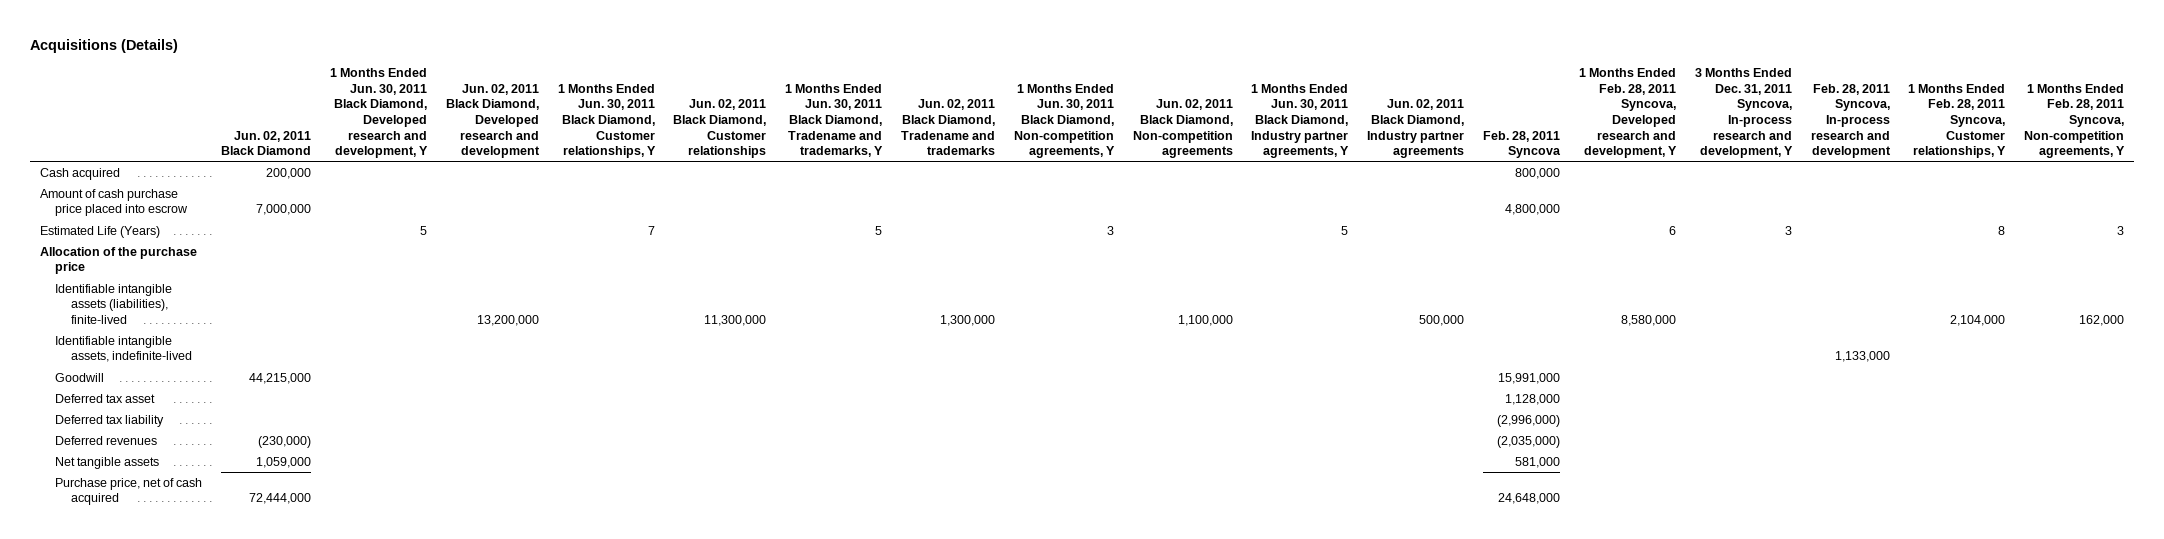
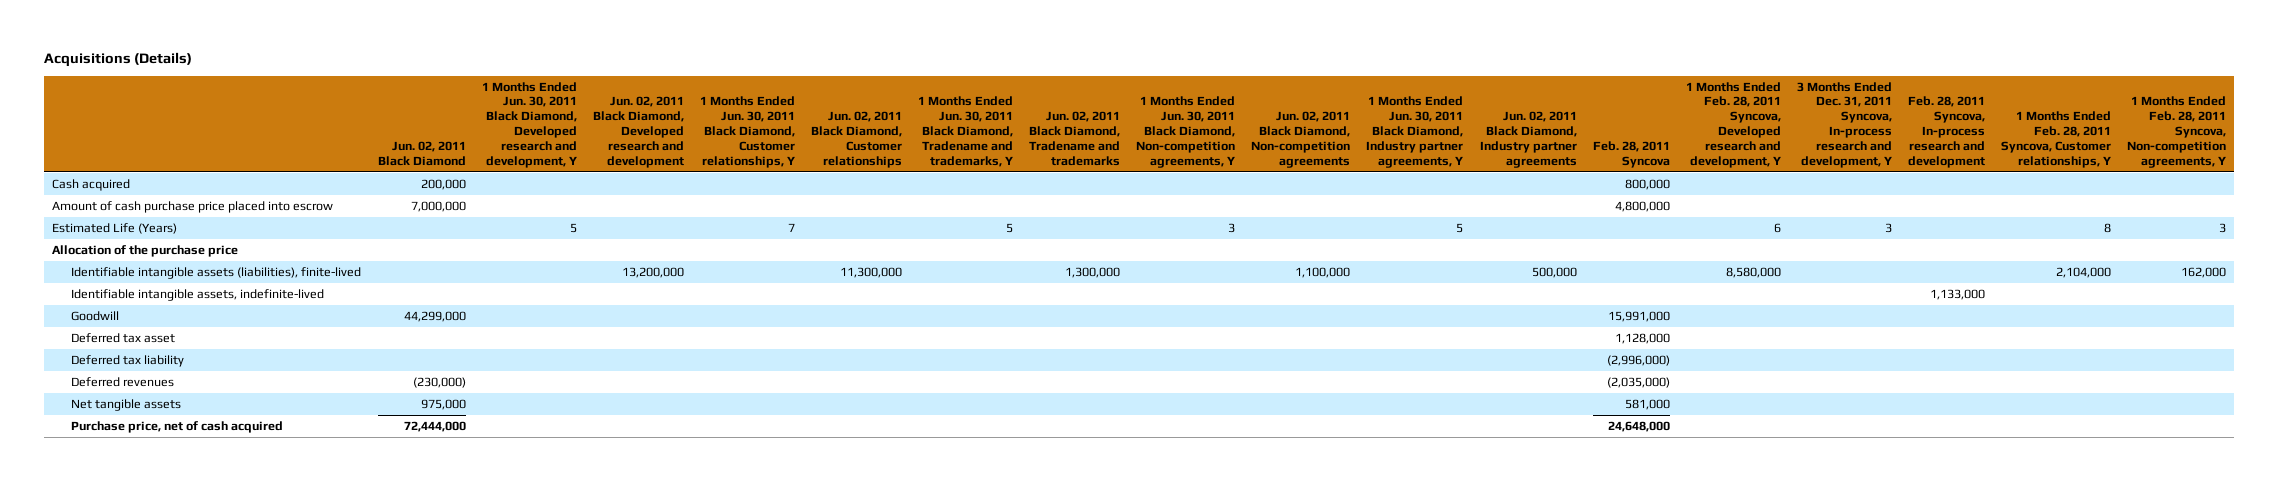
[249,372,312,384] 44,215,000 -> [403,310,466,322] 44,299,000
[256,456,312,468] 1,059,000 -> [420,398,466,410] 975,000

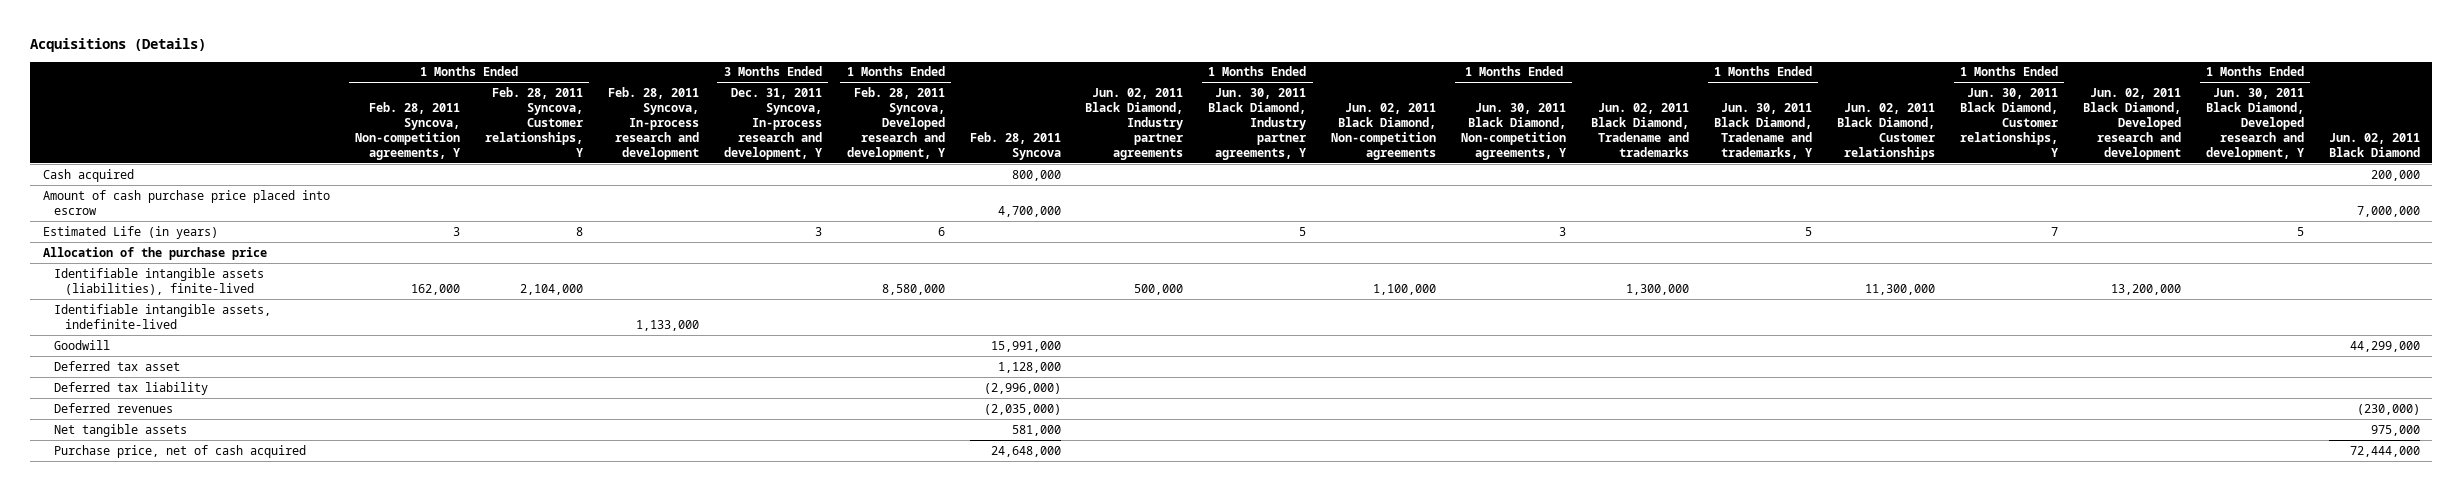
[1614,200,1670,212] 4,800,000 -> [997,205,1061,217] 4,700,000
[51,222,177,234] Estimated Life (Years) -> [42,225,218,239] Estimated Life (in years)

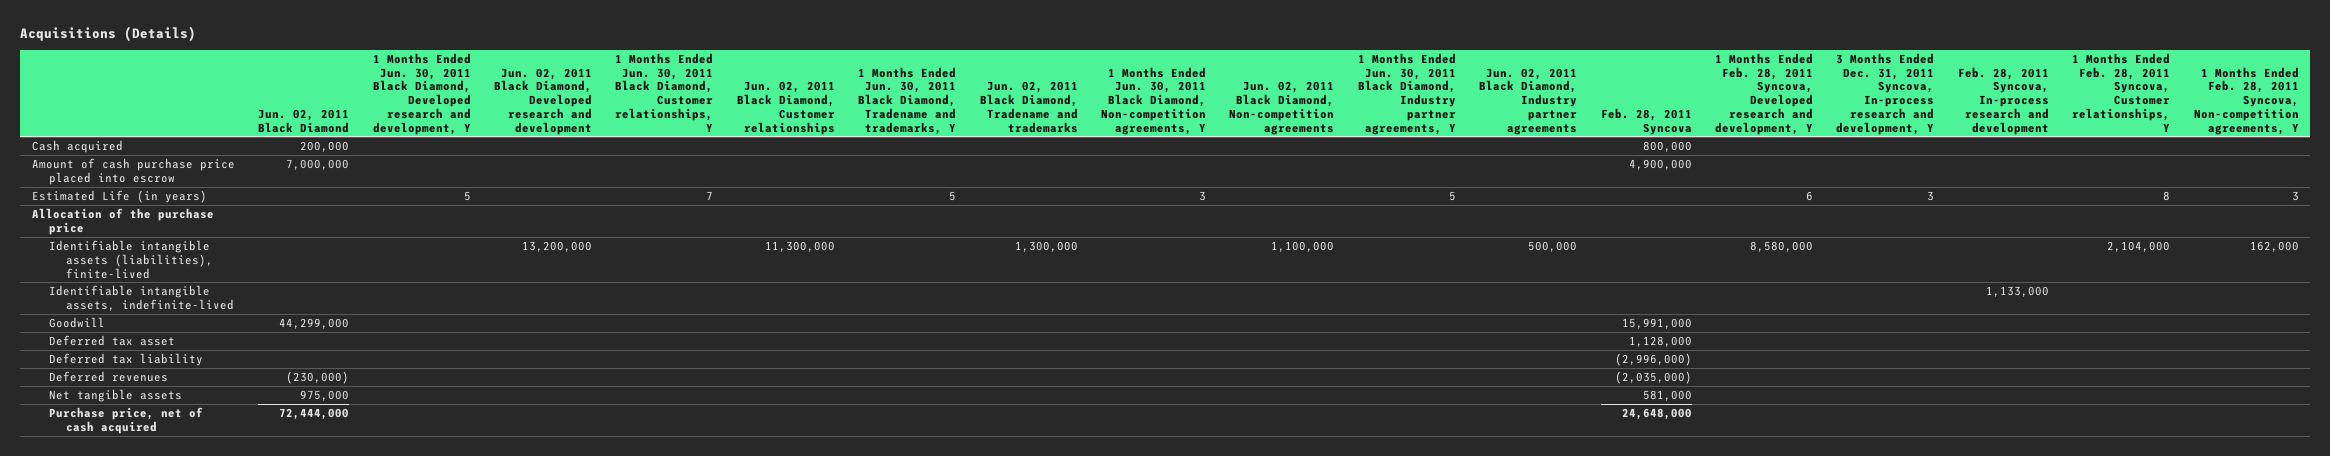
[997,205,1061,217] 4,700,000 -> [1628,159,1692,171] 4,900,000

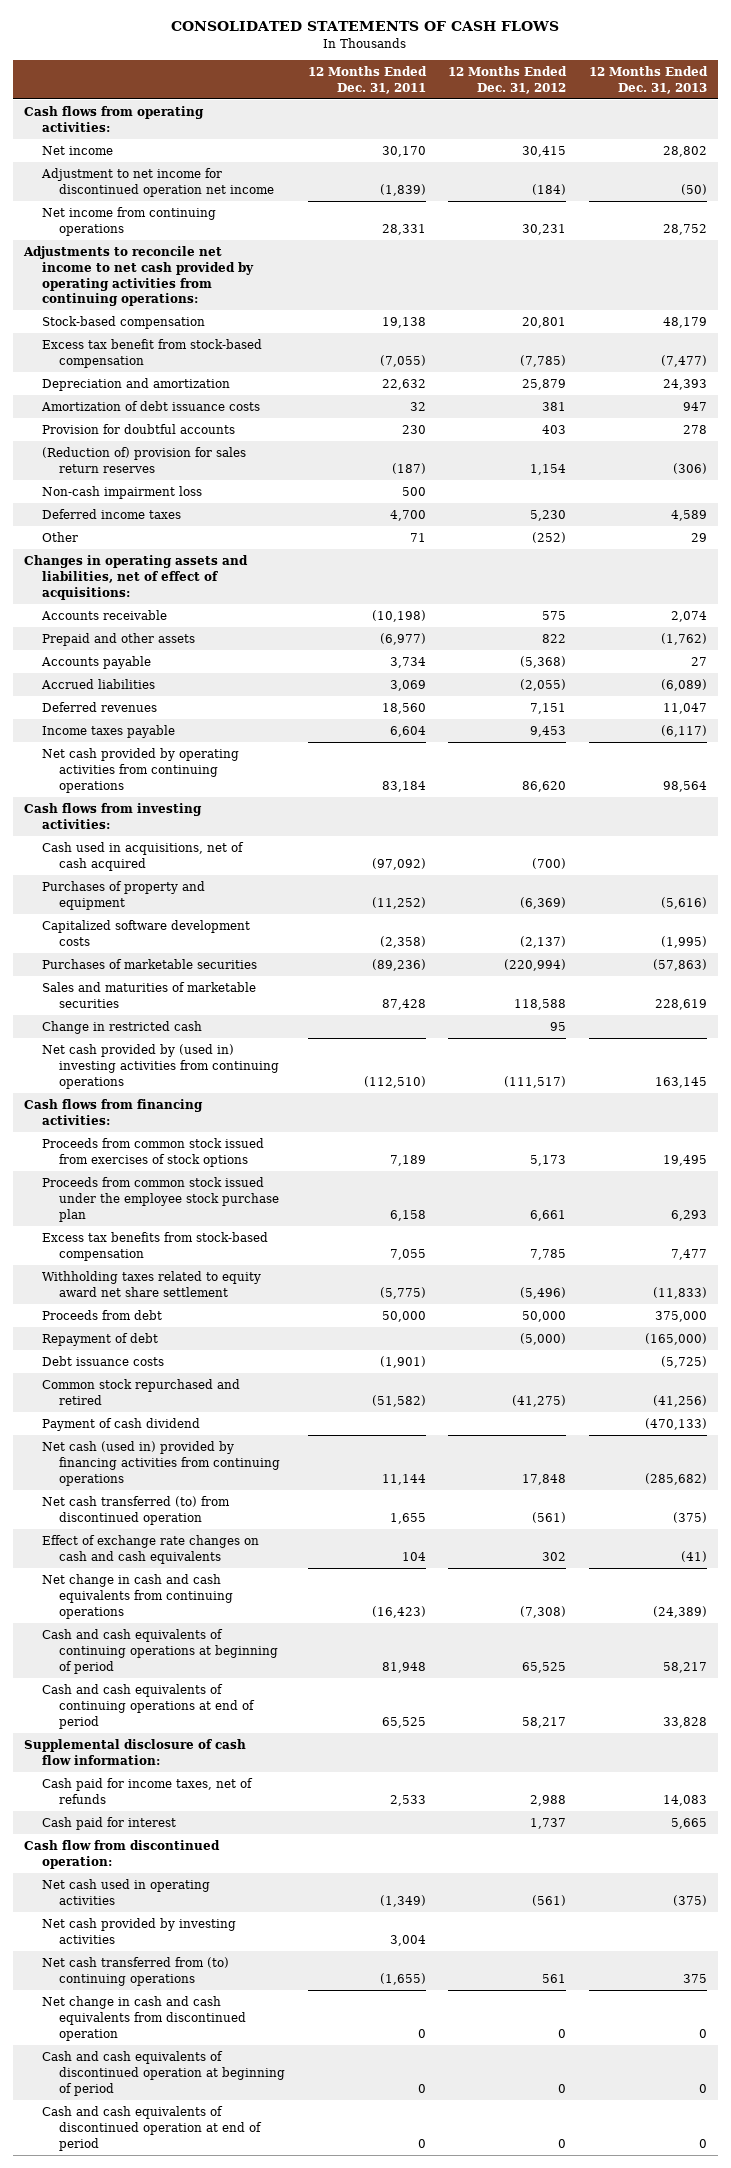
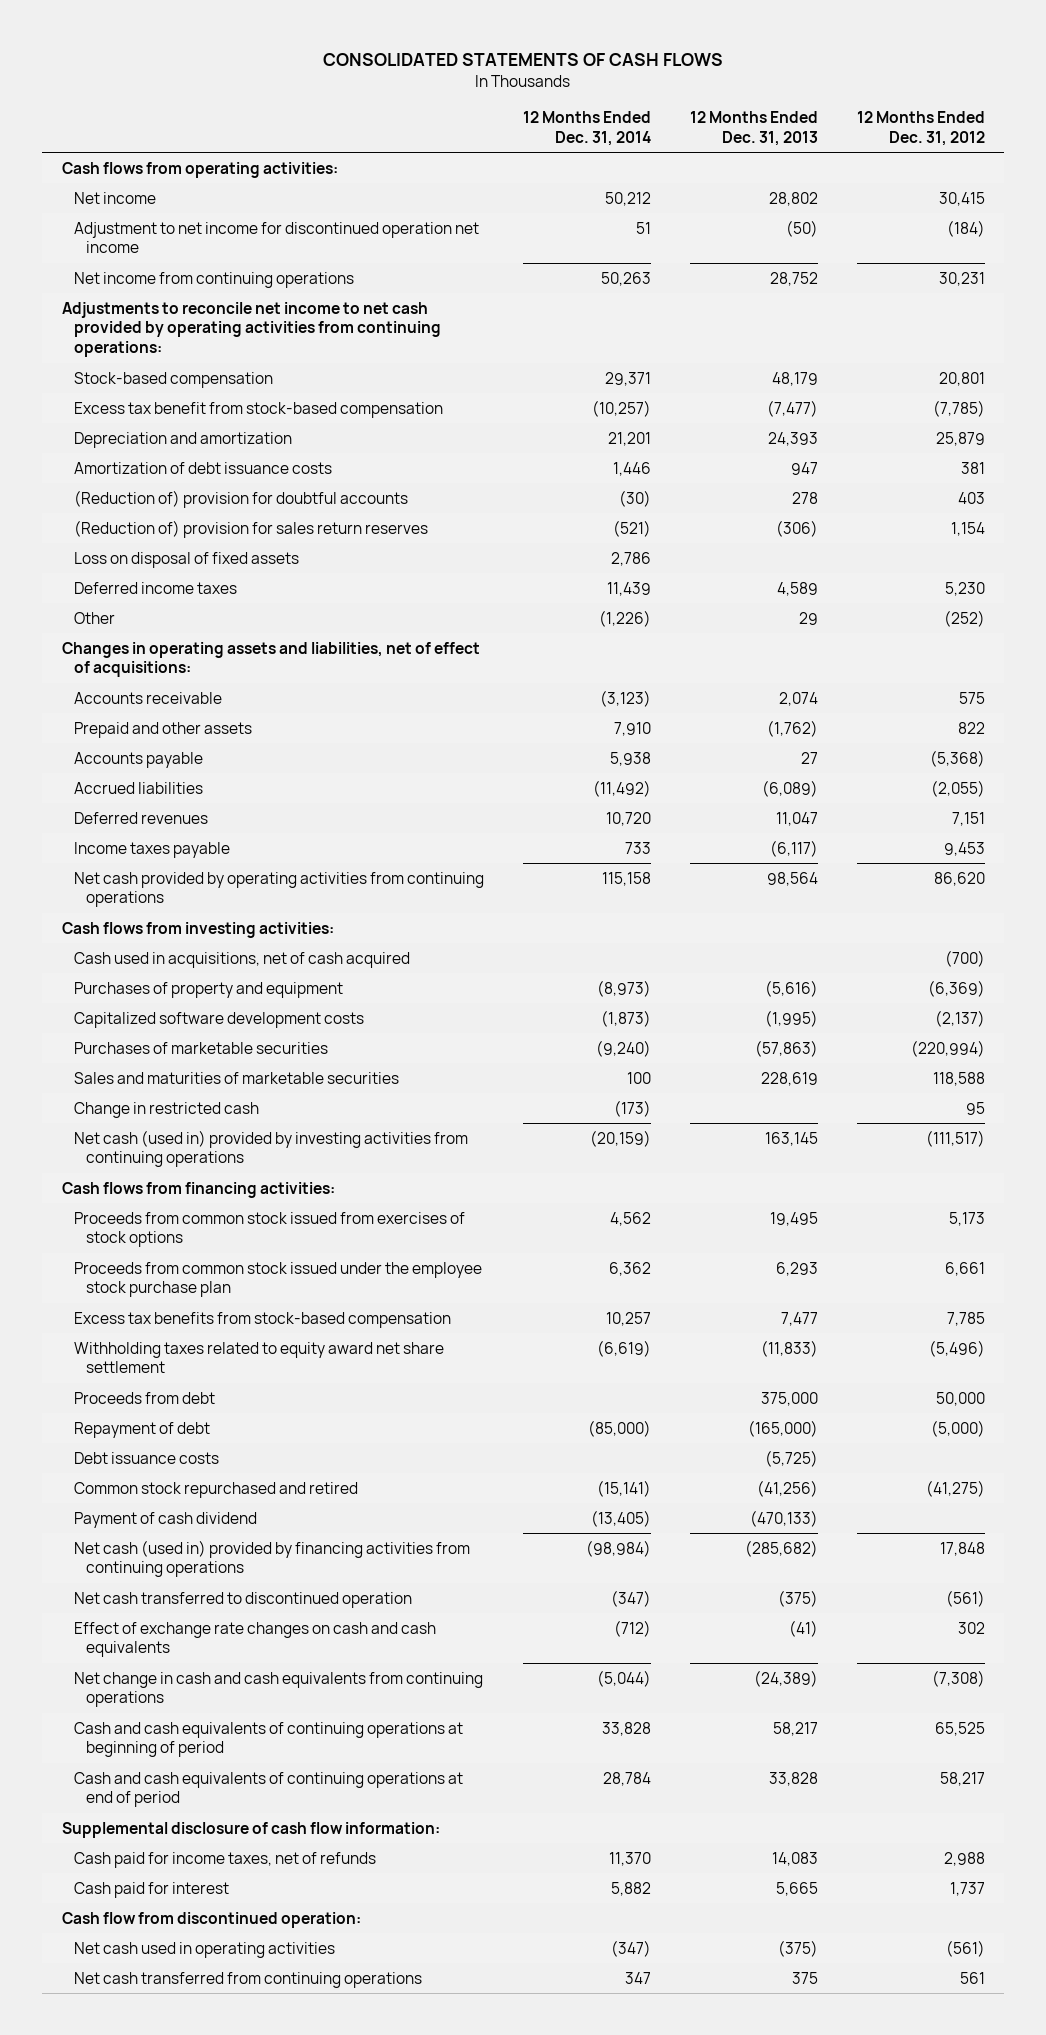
[307,65,427,94] 12 Months Ended Dec. 31, 2011 -> none
none -> [522,111,651,146] 12 Months Ended Dec. 31, 2014
[41,423,235,434] Provision for doubtful accounts -> [73,489,408,508] (Reduction of) provision for doubtful accounts
[41,485,202,499] Non-cash impairment loss -> none
none -> [73,551,299,568] Loss on disposal of fixed assets
[41,1043,280,1089] Net cash provided by (used in) investing activities from continuing operations -> [73,1129,468,1168] Net cash (used in) provided by investing activities from continuing operations
[41,1495,230,1525] Net cash transferred (to) from discontinued operation -> [73,1591,412,1608] Net cash transferred to discontinued operation
[41,1917,236,1944] Net cash provided by investing activities -> none
[41,1995,247,2041] Net change in cash and cash equivalents from discontinued operation -> none
[41,2050,286,2096] Cash and cash equivalents of discontinued operation at beginning of period -> none
[41,2105,263,2151] Cash and cash equivalents of discontinued operation at end of period -> none
[41,1956,229,1986] Net cash transferred from (to) continuing operations -> [73,1971,422,1988] Net cash transferred from continuing operations

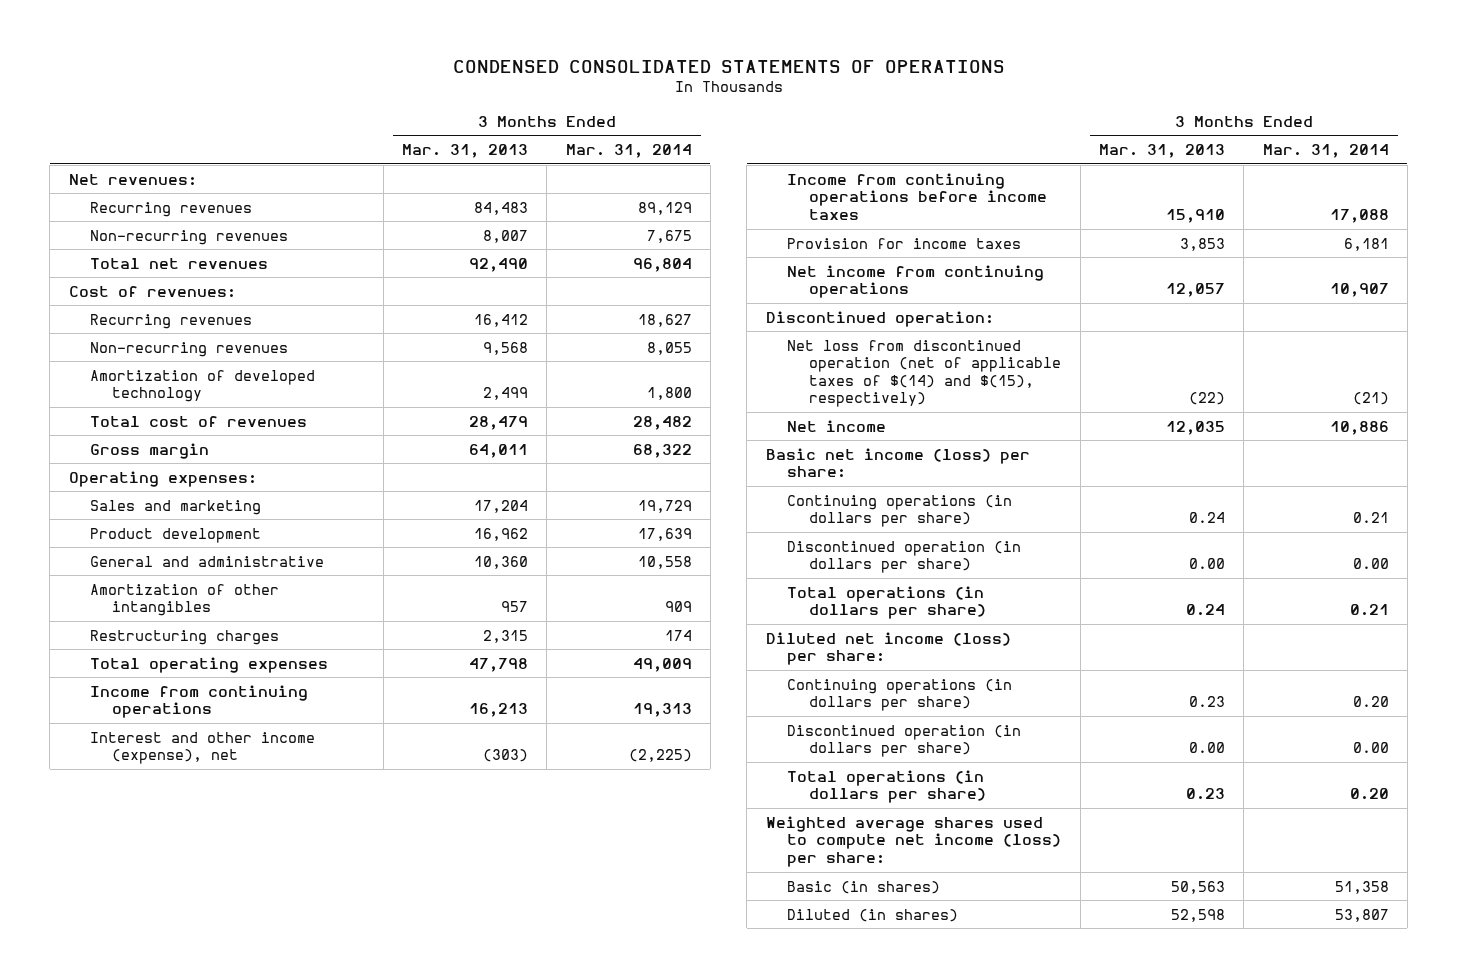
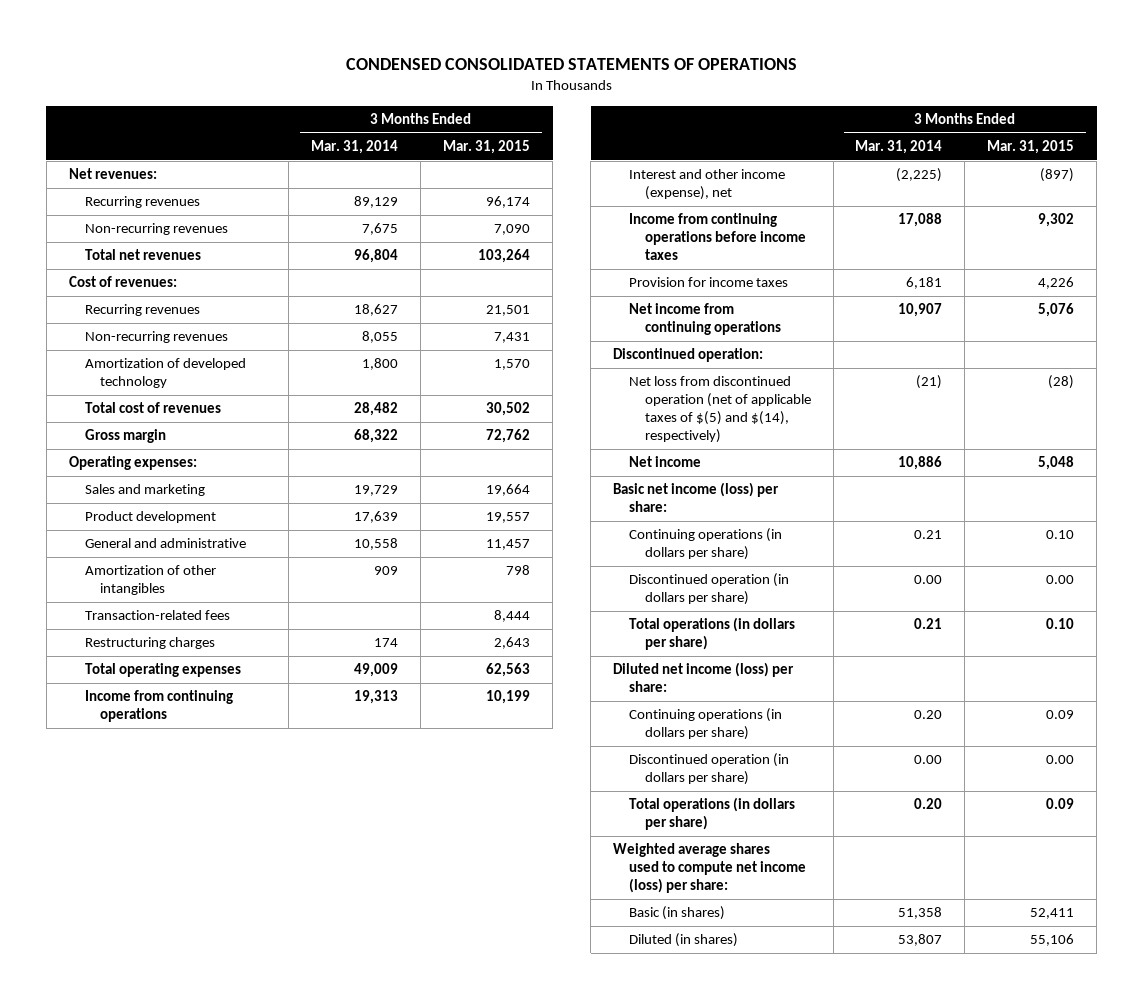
[401,144,528,159] Mar. 31, 2013 -> none
none -> [443,140,531,155] Mar. 31, 2015
none -> [84,610,230,621] Transaction-related fees
[787,339,1062,408] Net loss from discontinued operation (net of applicable taxes of $(14) and $(15), respectively) -> [628,376,811,444] Net loss from discontinued operation (net of applicable taxes of $(5) and $(14), respectively)

